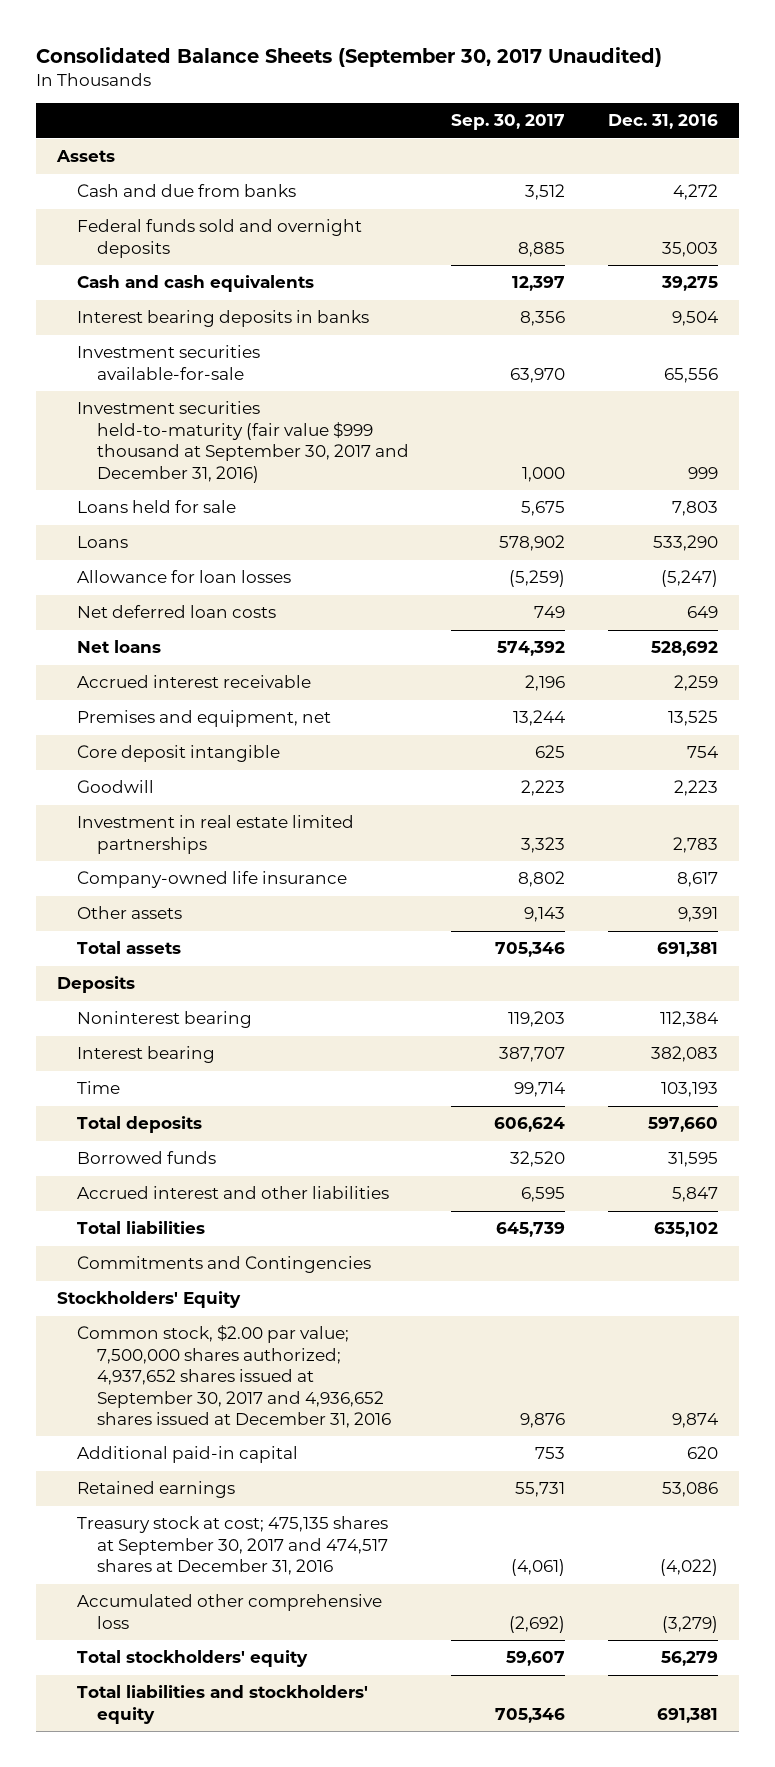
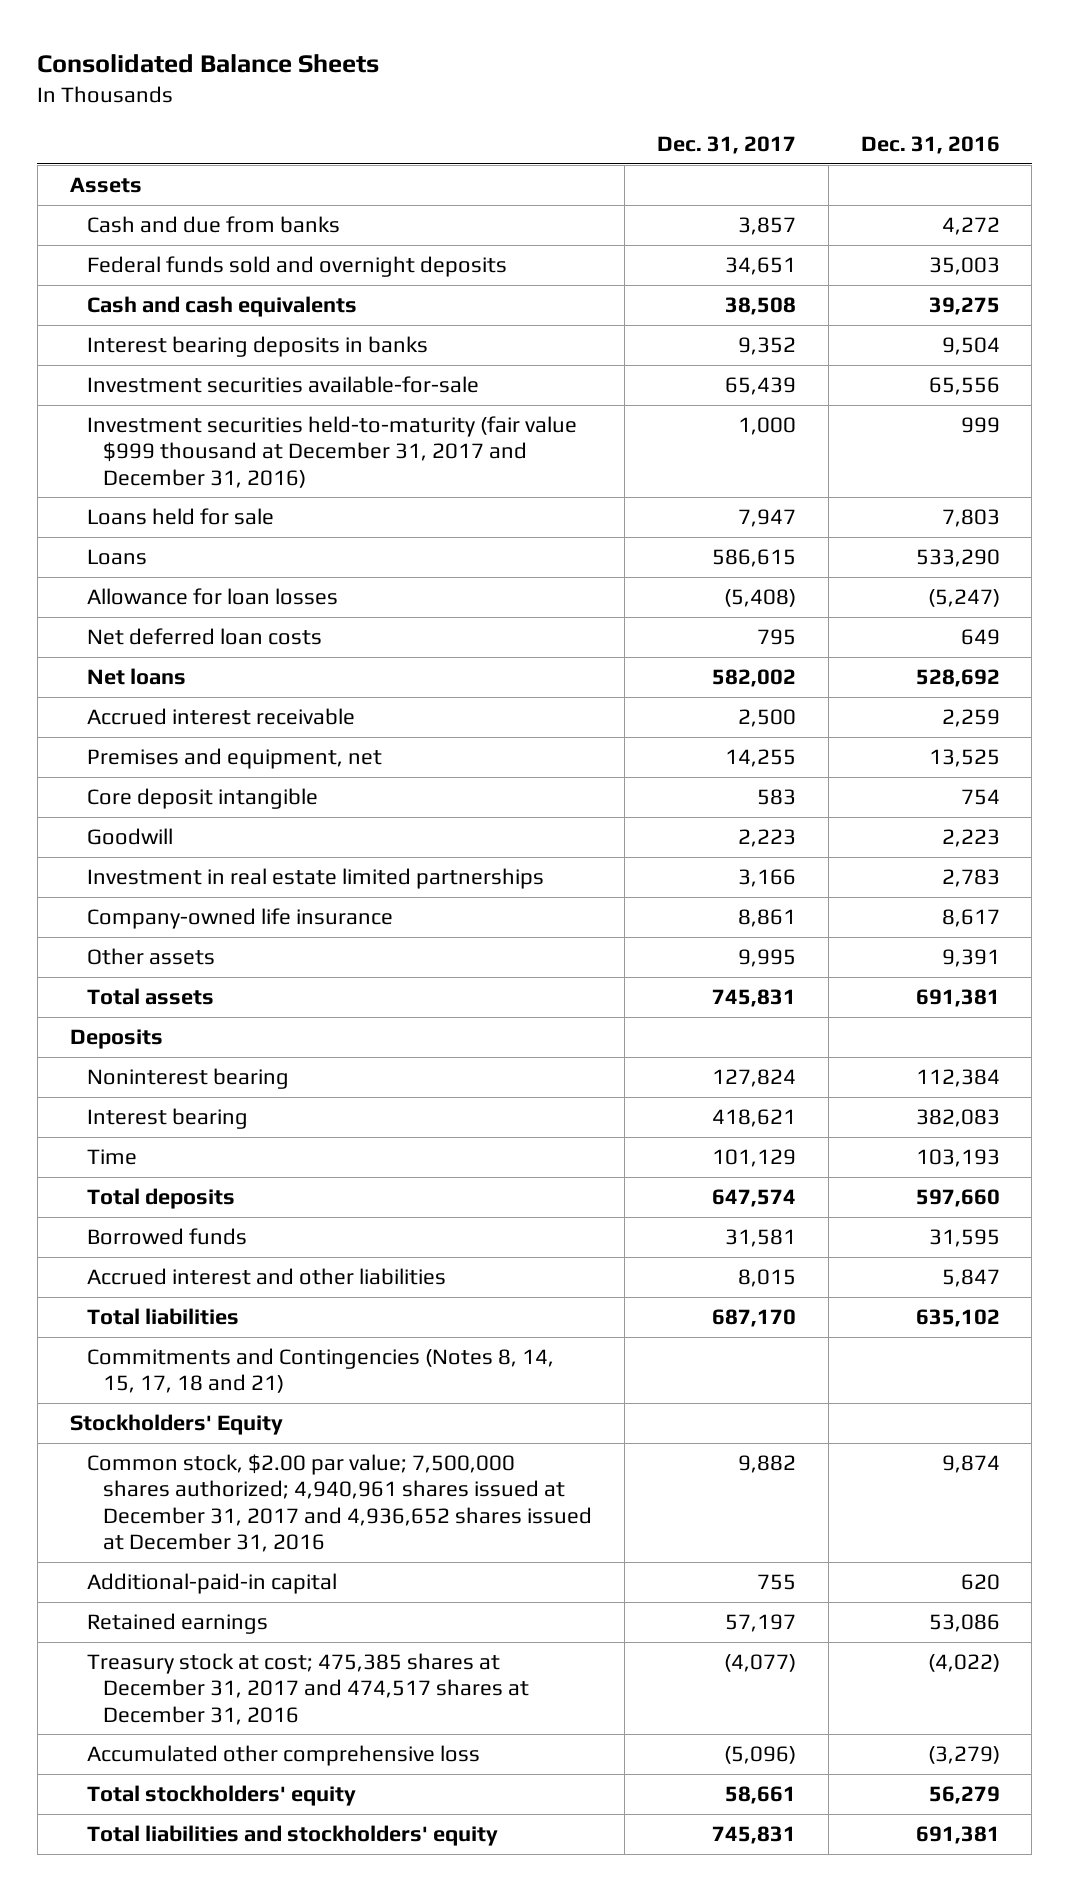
[35,46,662,67] Consolidated Balance Sheets (September 30, 2017 Unaudited) -> [37,53,380,73] Consolidated Balance Sheets
[451,114,566,131] Sep. 30, 2017 -> none
none -> [656,136,796,155] Dec. 31, 2017
[77,401,409,483] Investment securities held-to-maturity (fair value $999 thousand at September 30, 2017 and December 31, 2016) -> [86,416,577,488] Investment securities held-to-maturity (fair value $999 thousand at December 31, 2017 and December 31, 2016)
[77,1256,372,1274] Commitments and Contingencies -> [86,1348,554,1394] Commitments and Contingencies (Notes 8, 14, 15, 17, 18 and 21)
[77,1325,391,1428] Common stock, $2.00 par value; 7,500,000 shares authorized; 4,937,652 shares issued at September 30, 2017 and 4,936,652 shares issued at December 31, 2016 -> [86,1454,593,1553] Common stock, $2.00 par value; 7,500,000 shares authorized; 4,940,961 shares issued at December 31, 2017 and 4,936,652 shares issued at December 31, 2016
[77,1446,299,1464] Additional paid-in capital -> [86,1573,337,1595] Additional-paid-in capital
[77,1516,389,1576] Treasury stock at cost; 475,135 shares at September 30, 2017 and 474,517 shares at December 31, 2016 -> [86,1653,530,1725] Treasury stock at cost; 475,385 shares at December 31, 2017 and 474,517 shares at December 31, 2016

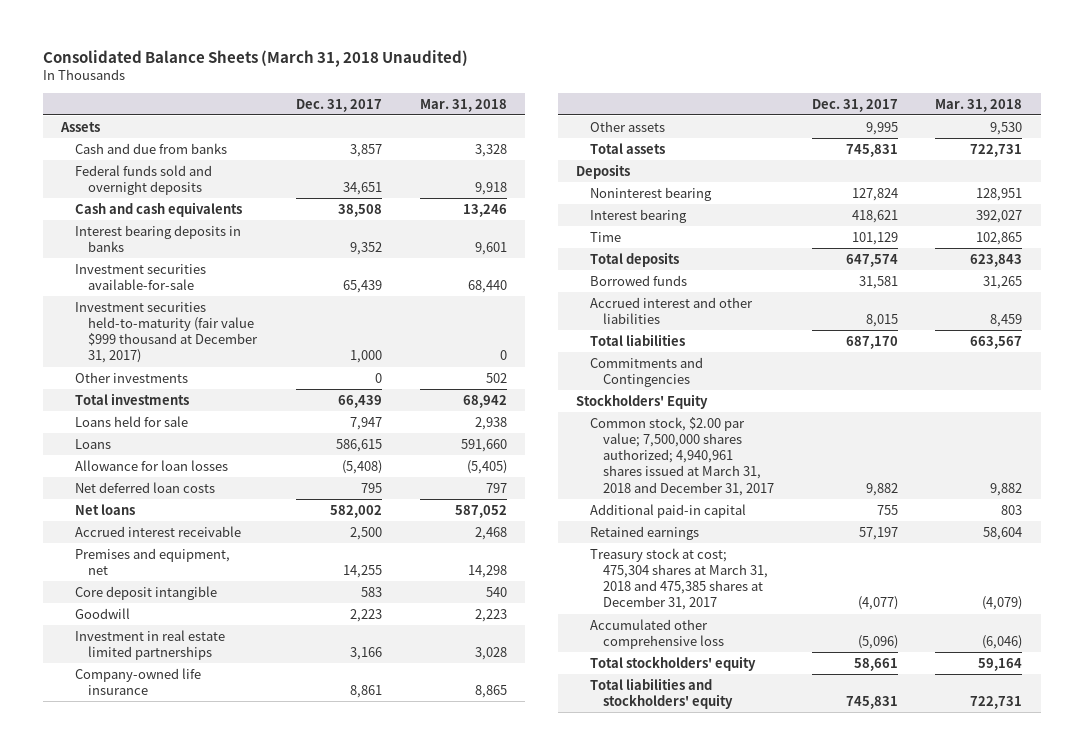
[37,53,380,73] Consolidated Balance Sheets -> [42,49,468,67] Consolidated Balance Sheets (March 31, 2018 Unaudited)
[860,136,1000,155] Dec. 31, 2016 -> none
none -> [419,98,507,112] Mar. 31, 2018
[86,416,577,488] Investment securities held-to-maturity (fair value $999 thousand at December 31, 2017 and December 31, 2016) -> [74,301,259,364] Investment securities held-to-maturity (fair value $999 thousand at December 31, 2017)
none -> [74,371,188,383] Other investments
none -> [74,392,189,405] Total investments
[86,1348,554,1394] Commitments and Contingencies (Notes 8, 14, 15, 17, 18 and 21) -> [589,356,703,387] Commitments and Contingencies
[86,1454,593,1553] Common stock, $2.00 par value; 7,500,000 shares authorized; 4,940,961 shares issued at December 31, 2017 and 4,936,652 shares issued at December 31, 2016 -> [589,416,775,496] Common stock, $2.00 par value; 7,500,000 shares authorized; 4,940,961 shares issued at March 31, 2018 and December 31, 2017
[86,1573,337,1595] Additional-paid-in capital -> [589,503,746,518] Additional paid-in capital
[86,1653,530,1725] Treasury stock at cost; 475,385 shares at December 31, 2017 and 474,517 shares at December 31, 2016 -> [589,547,769,611] Treasury stock at cost; 475,304 shares at March 31, 2018 and 475,385 shares at December 31, 2017

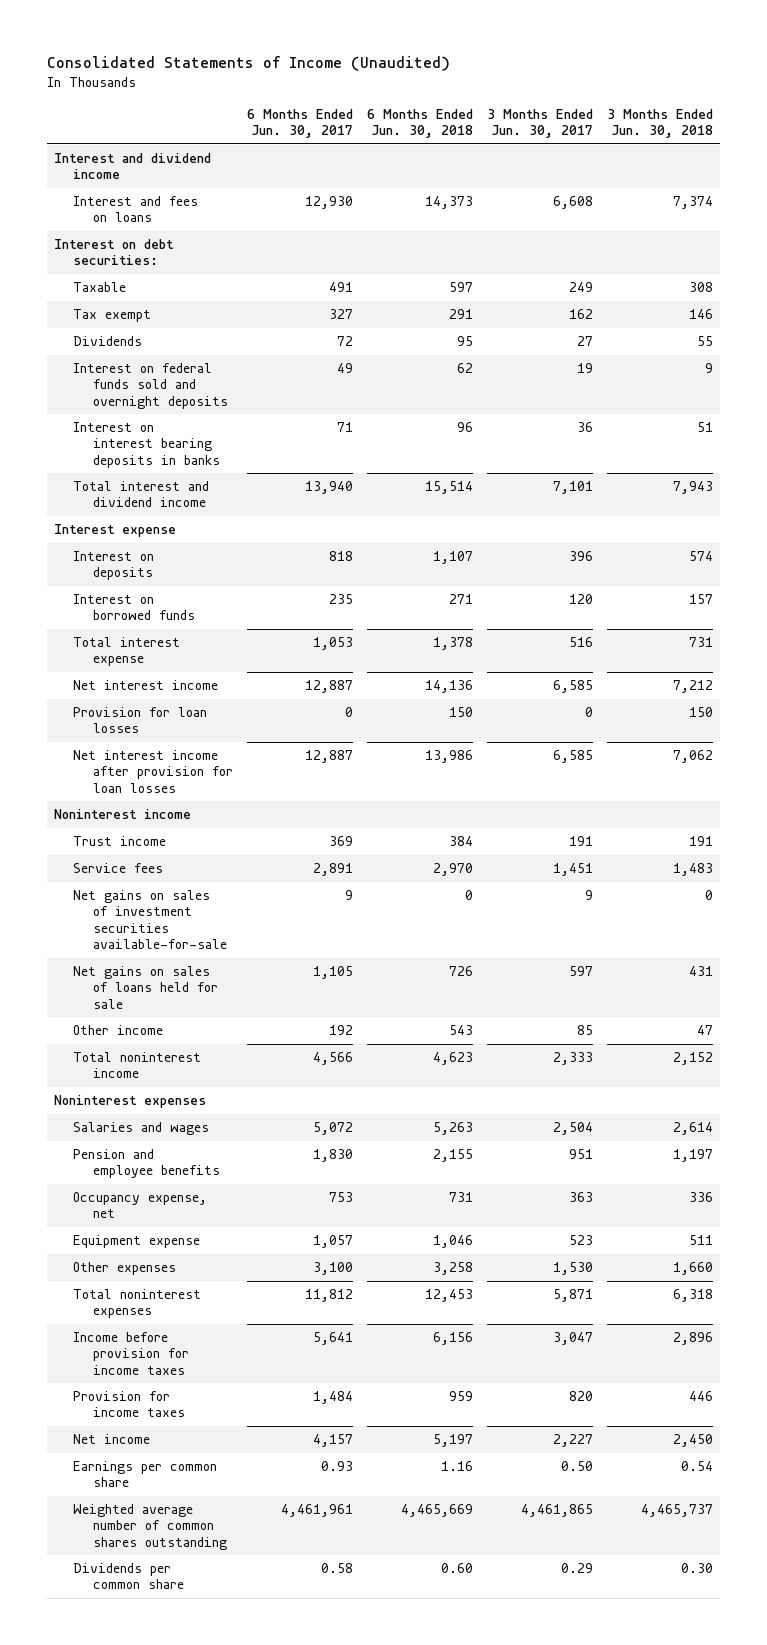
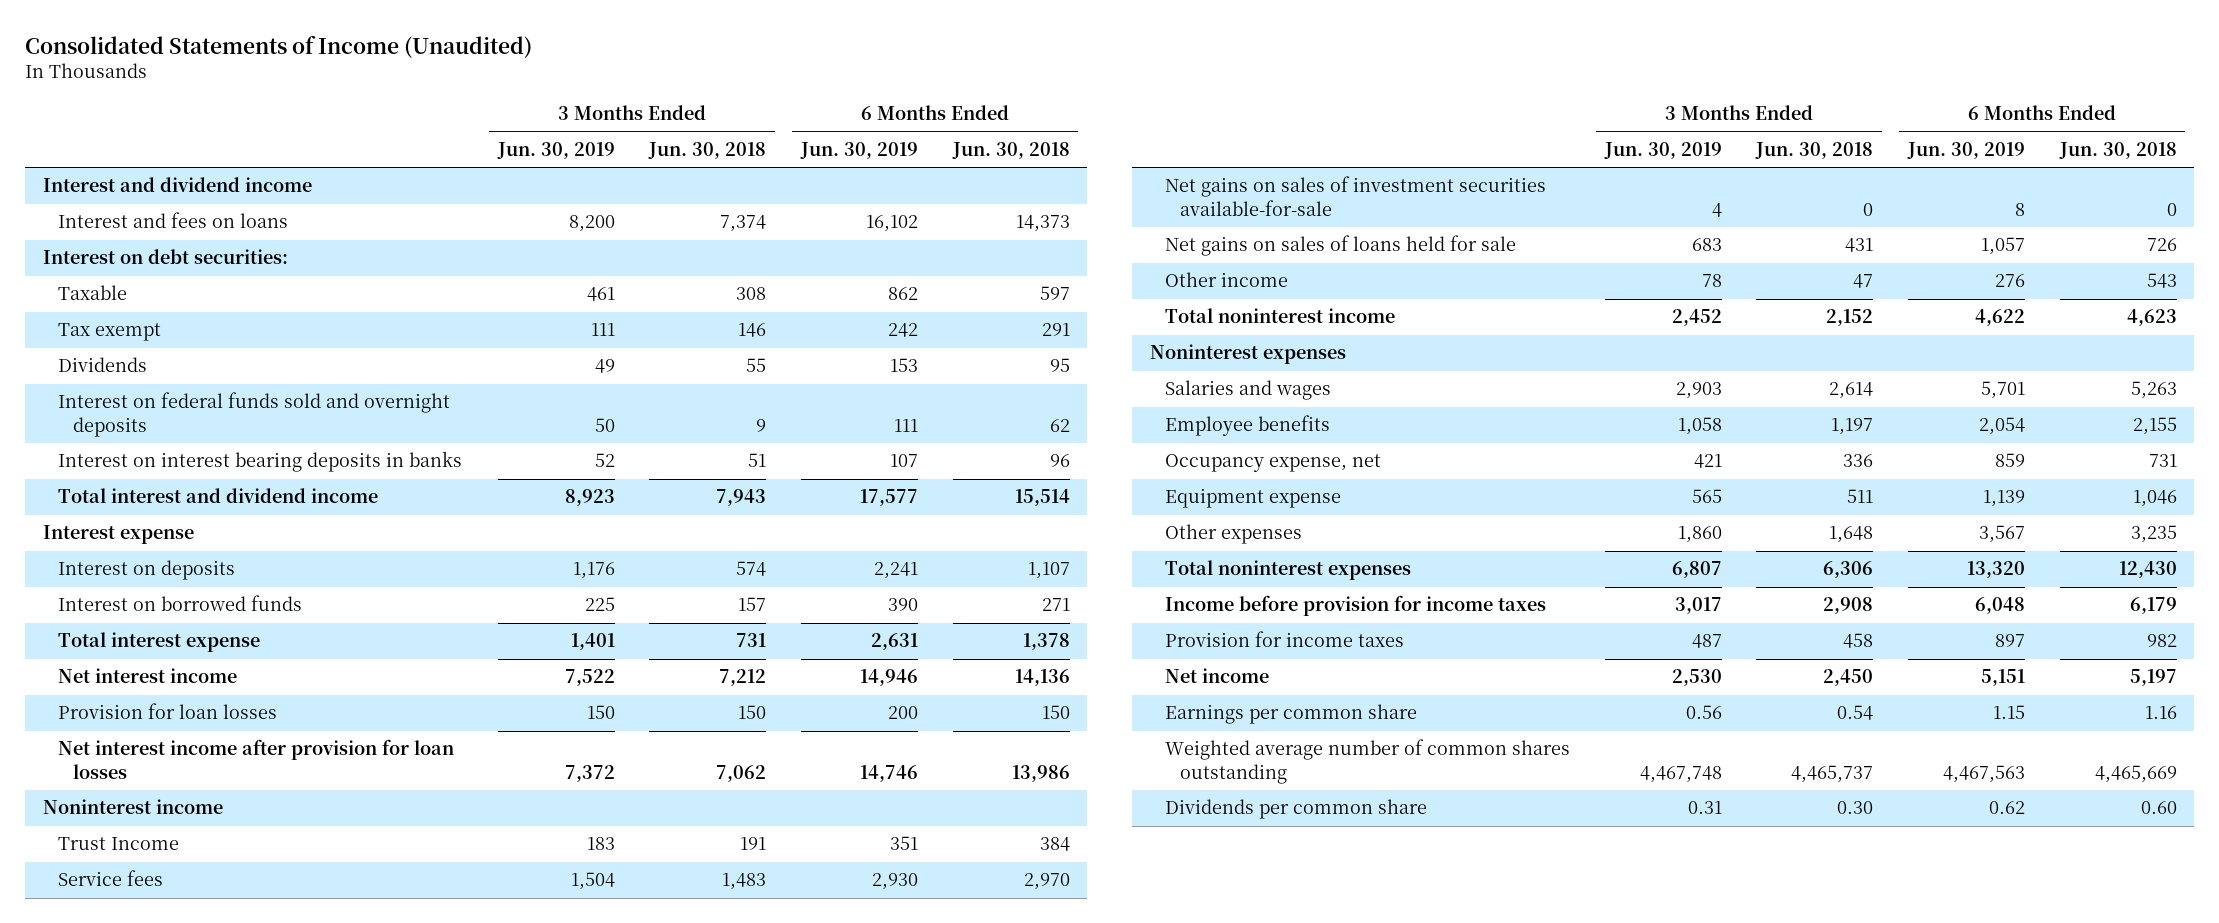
[246,109,353,139] 6 Months Ended Jun. 30, 2017 -> none
[486,109,593,139] 3 Months Ended Jun. 30, 2017 -> none
none -> [496,142,615,160] Jun. 30, 2019
none -> [800,142,919,160] Jun. 30, 2019
[73,836,167,847] Trust income -> [57,837,179,851] Trust Income
[73,1149,220,1179] Pension and employee benefits -> [1164,415,1330,437] Employee benefits
[432,1262,473,1276] 3,258 -> [2130,525,2177,544] 3,235
[673,1262,714,1276] 1,660 -> [1829,526,1874,544] 1,648
[424,1289,473,1303] 12,453 -> [2118,561,2177,579] 12,430
[673,1289,714,1303] 6,318 -> [1823,561,1874,579] 6,306
[432,1332,473,1346] 6,156 -> [2129,597,2177,615] 6,179
[673,1332,714,1346] 2,896 -> [1823,597,1874,615] 2,908
[448,1391,473,1402] 959 -> [2146,634,2177,648] 982
[689,1391,714,1402] 446 -> [1843,633,1874,649] 458

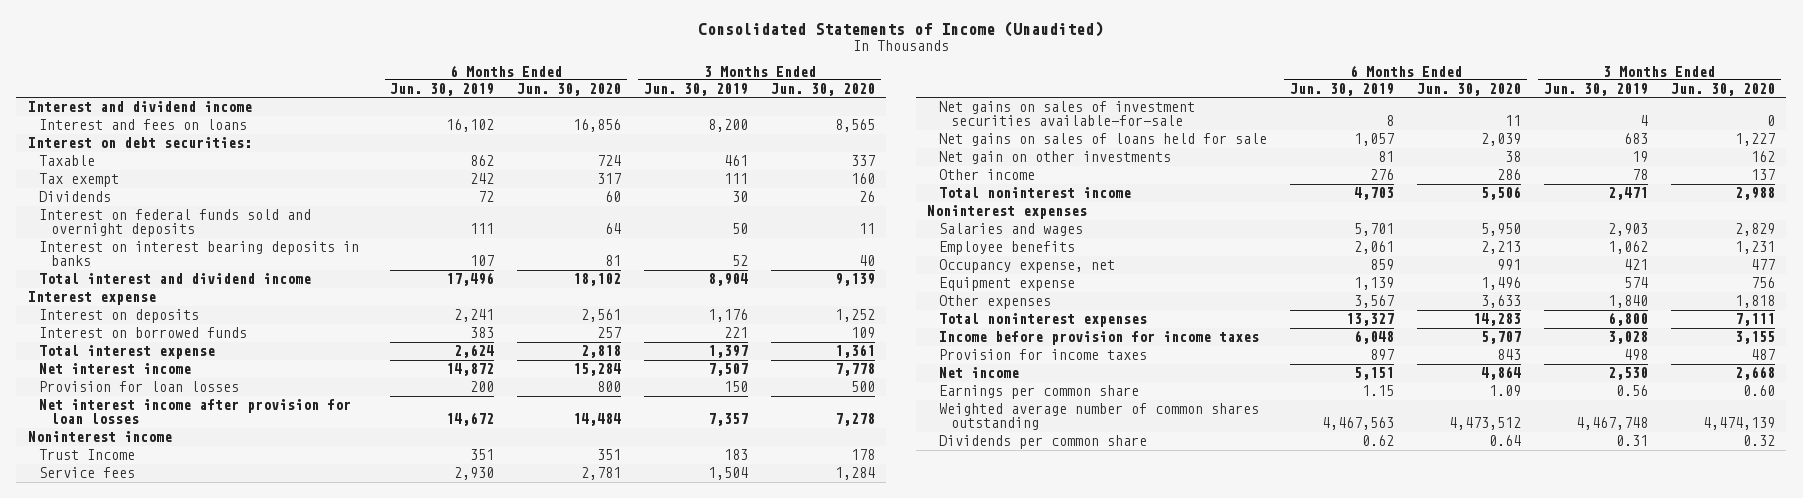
[648,142,767,160] Jun. 30, 2018 -> none
[951,142,1070,160] Jun. 30, 2018 -> none
none -> [517,83,622,97] Jun. 30, 2020
none -> [771,83,876,97] Jun. 30, 2020
[594,359,615,374] 49 -> [732,191,749,203] 30
[890,358,919,373] 153 -> [478,191,495,203] 72
[564,489,615,507] 8,923 -> [708,273,749,287] 8,904
[860,489,919,507] 17,577 -> [446,272,495,287] 17,496
[584,597,615,612] 225 -> [724,327,749,339] 221
[888,598,919,612] 390 -> [470,327,495,339] 383
[570,633,615,651] 1,401 -> [708,345,749,359] 1,397
[871,633,919,651] 2,631 -> [454,344,495,359] 2,624
[564,669,615,687] 7,522 -> [708,363,749,377] 7,507
[860,669,919,687] 14,946 -> [446,363,495,377] 14,872
[564,764,615,782] 7,372 -> [708,413,749,427] 7,357
[860,764,919,782] 14,746 -> [446,412,495,427] 14,672
none -> [939,151,1172,165] Net gain on other investments
[1671,309,1722,327] 2,452 -> [1607,187,1648,201] 2,471
[1974,309,2025,327] 4,622 -> [1354,187,1395,201] 4,703
[1677,417,1722,436] 1,058 -> [1607,241,1648,255] 1,062
[1978,417,2025,436] 2,054 -> [1354,241,1395,255] 2,061
[1691,489,1722,504] 565 -> [1623,277,1648,289] 574
[1677,526,1722,544] 1,860 -> [1607,295,1648,309] 1,840
[1671,561,1722,579] 6,807 -> [1607,312,1648,327] 6,800
[1966,561,2025,579] 13,320 -> [1346,313,1395,327] 13,327
[1674,597,1722,615] 3,017 -> [1607,331,1648,345] 3,028
[1691,634,1722,649] 487 -> [1623,349,1648,361] 498

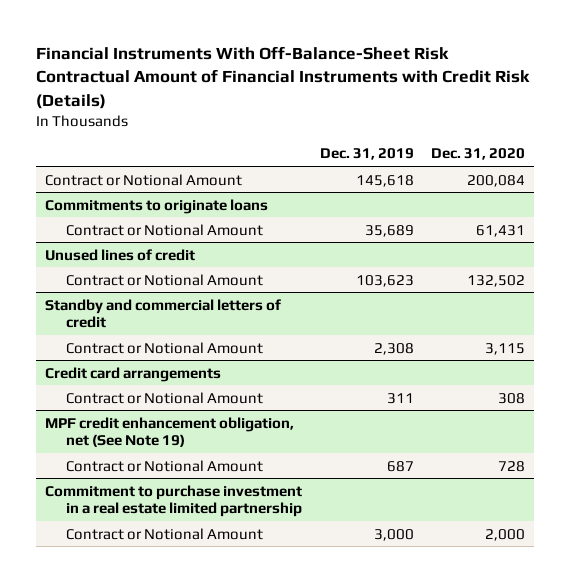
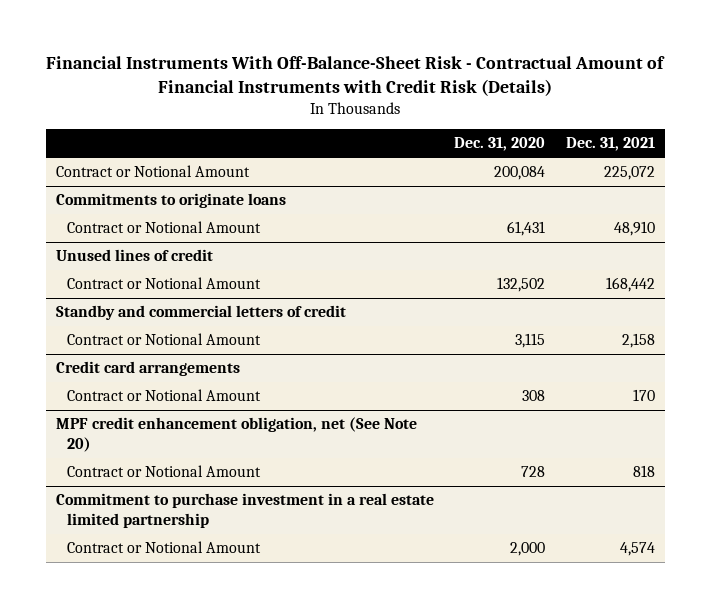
[35,46,530,109] Financial Instruments With Off-Balance-Sheet Risk Contractual Amount of Financial Instruments with Credit Risk (Details) -> [46,56,666,97] Financial Instruments With Off-Balance-Sheet Risk - Contractual Amount of Financial Instruments with Credit Risk (Details)
[319,148,414,161] Dec. 31, 2019 -> none
none -> [565,137,655,152] Dec. 31, 2021
[44,416,294,448] MPF credit enhancement obligation, net (See Note 19) -> [55,417,417,452] MPF credit enhancement obligation, net (See Note 20)

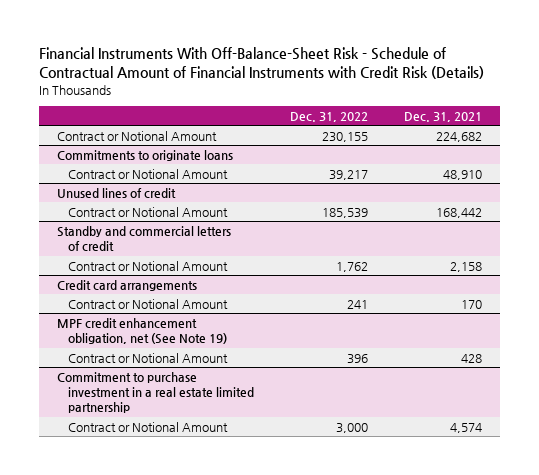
[46,56,666,97] Financial Instruments With Off-Balance-Sheet Risk - Contractual Amount of Financial Instruments with Credit Risk (Details) -> [39,47,485,80] Financial Instruments With Off-Balance-Sheet Risk - Schedule of Contractual Amount of Financial Instruments with Credit Risk (Details)
[454,137,546,152] Dec. 31, 2020 -> none
none -> [290,111,369,122] Dec. 31, 2022
[603,166,655,181] 225,072 -> [435,131,482,142] 224,682
[55,417,417,452] MPF credit enhancement obligation, net (See Note 20) -> [57,317,228,345] MPF credit enhancement obligation, net (See Note 19)
[632,465,655,478] 818 -> [460,353,482,363] 428

